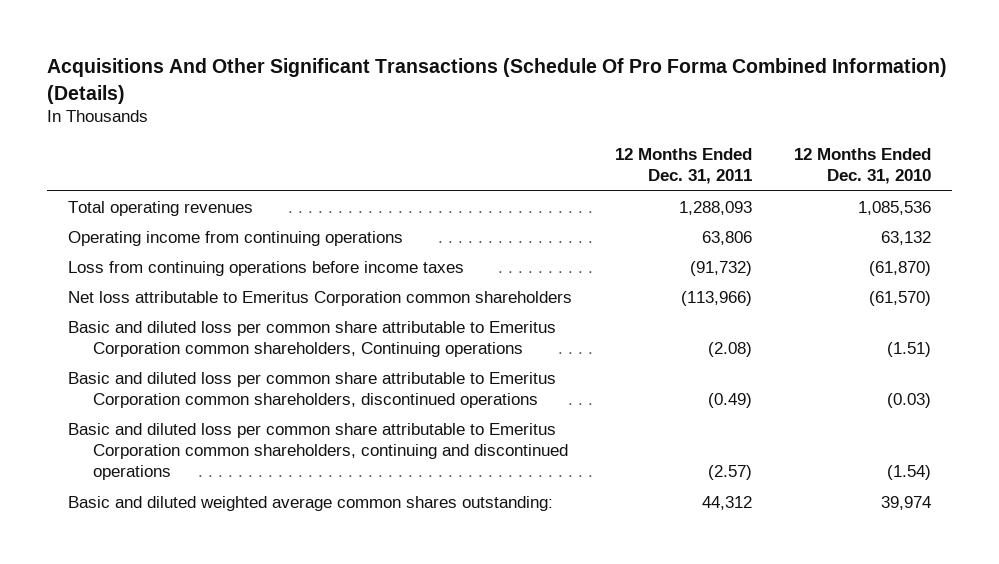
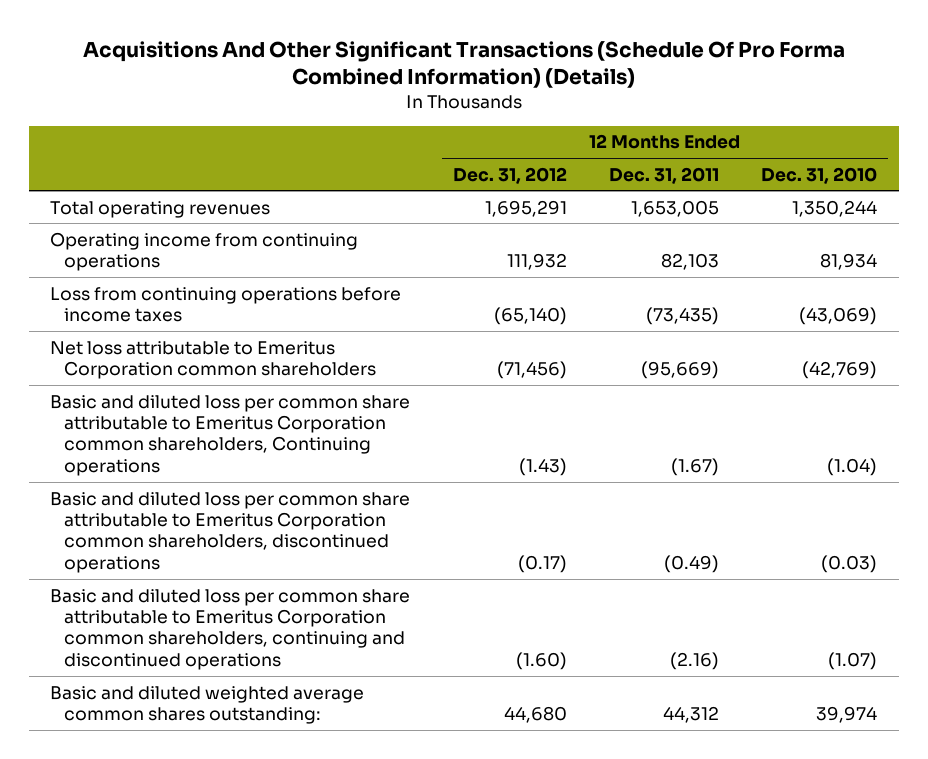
none -> [452,166,567,184] Dec. 31, 2012
[678,200,752,215] 1,288,093 -> [631,199,720,217] 1,653,005
[857,200,931,215] 1,085,536 -> [792,199,878,217] 1,350,244
[701,230,752,245] 63,806 -> [661,253,720,271] 82,103
[880,230,931,245] 63,132 -> [820,253,878,271] 81,934
[689,260,752,276] (91,732) -> [646,307,720,326] (73,435)
[868,260,931,276] (61,870) -> [799,307,878,326] (43,069)
[680,290,752,306] (113,966) -> [641,361,720,380] (95,669)
[868,290,931,306] (61,570) -> [802,361,878,380] (42,769)
[707,342,752,358] (2.08) -> [671,457,720,476] (1.67)
[886,342,931,358] (1.51) -> [827,457,878,476] (1.04)
[707,465,752,481] (2.57) -> [670,651,720,670] (2.16)
[886,465,931,481] (1.54) -> [828,651,878,670] (1.07)

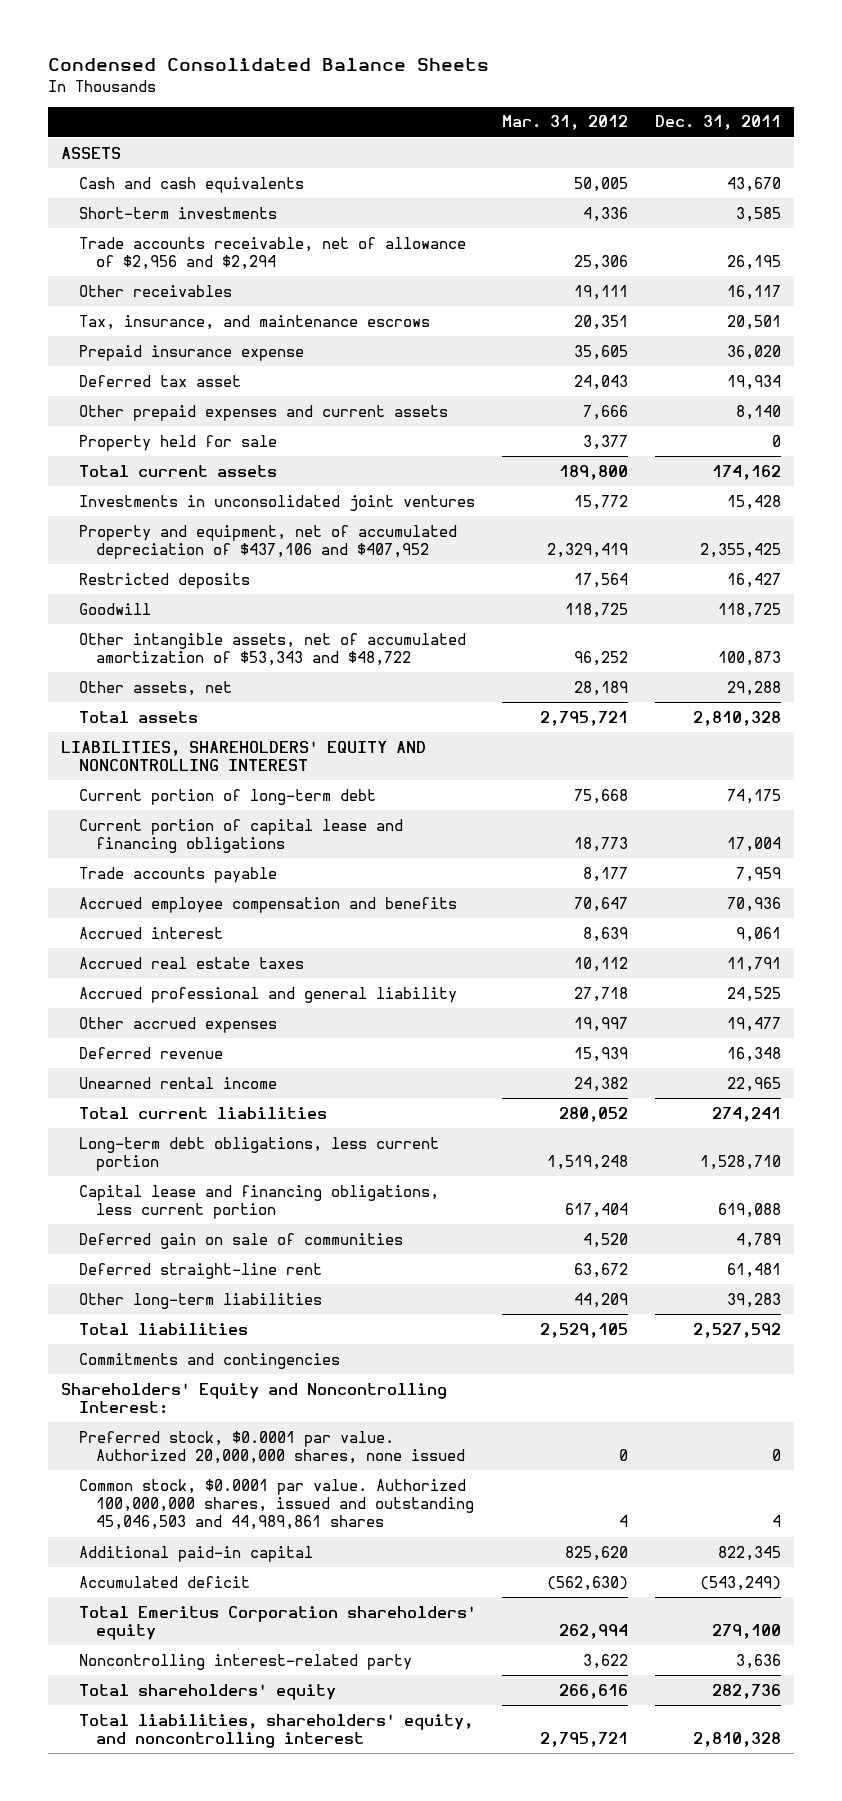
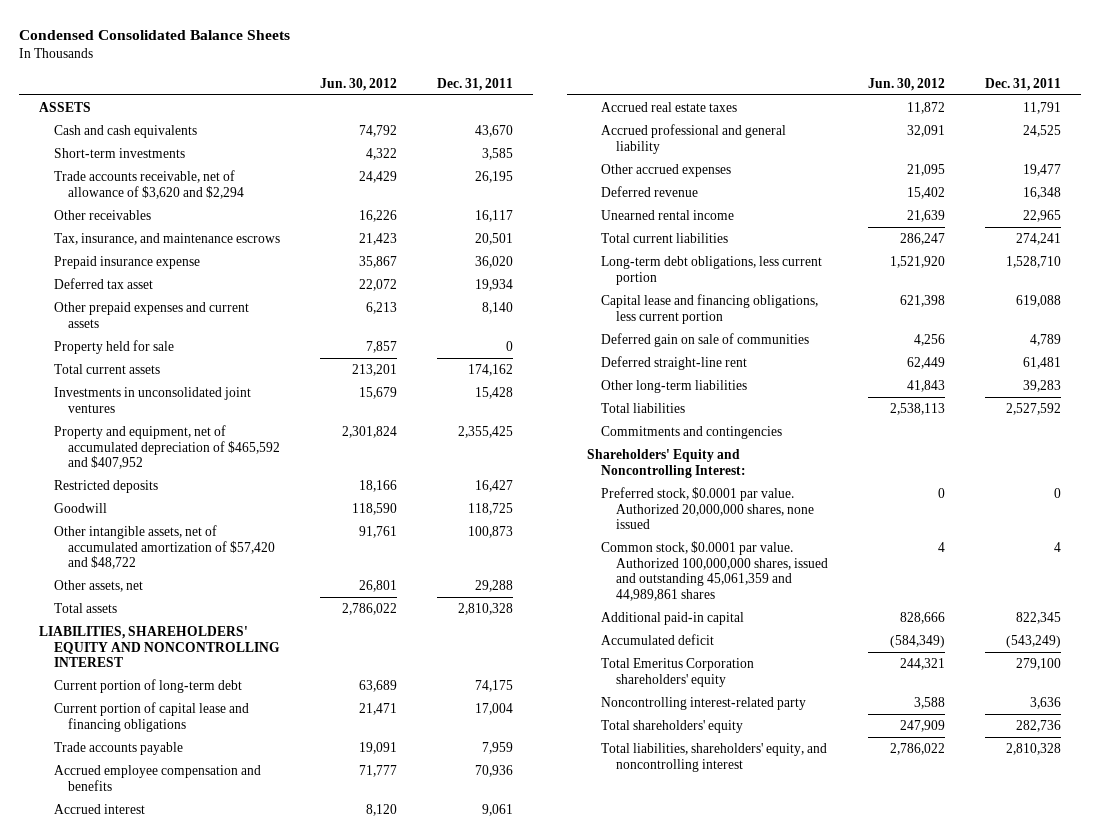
[502,115,629,131] Mar. 31, 2012 -> none
none -> [320,77,398,91] Jun. 30, 2012
[78,236,466,271] Trade accounts receivable, net of allowance of $2,956 and $2,294 -> [53,169,244,199] Trade accounts receivable, net of allowance of $3,620 and $2,294
[78,524,457,560] Property and equipment, net of accumulated depreciation of $437,106 and $407,952 -> [53,424,280,470] Property and equipment, net of accumulated depreciation of $465,592 and $407,952
[78,632,466,667] Other intangible assets, net of accumulated amortization of $53,343 and $48,722 -> [53,524,275,570] Other intangible assets, net of accumulated amortization of $57,420 and $48,722
[78,1478,474,1531] Common stock, $0.0001 par value. Authorized 100,000,000 shares, issued and outstanding 45,046,503 and 44,989,861 shares -> [601,540,828,601] Common stock, $0.0001 par value. Authorized 100,000,000 shares, issued and outstanding 45,061,359 and 44,989,861 shares

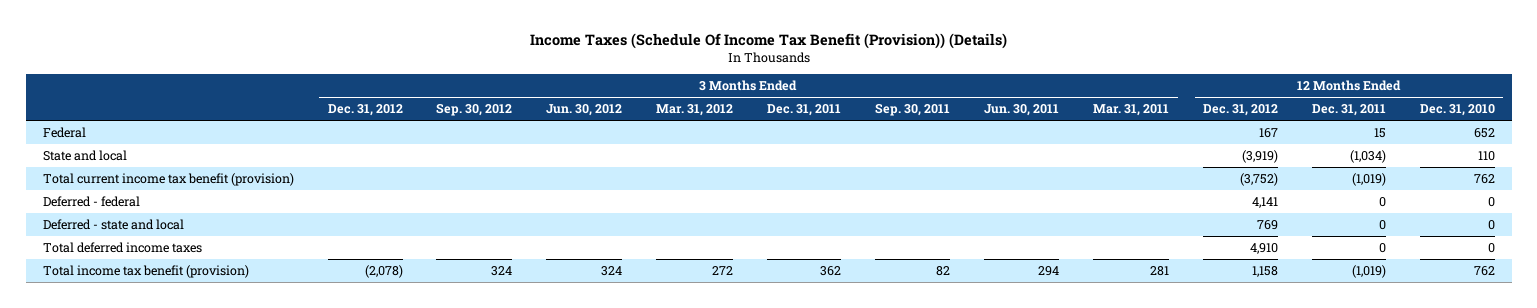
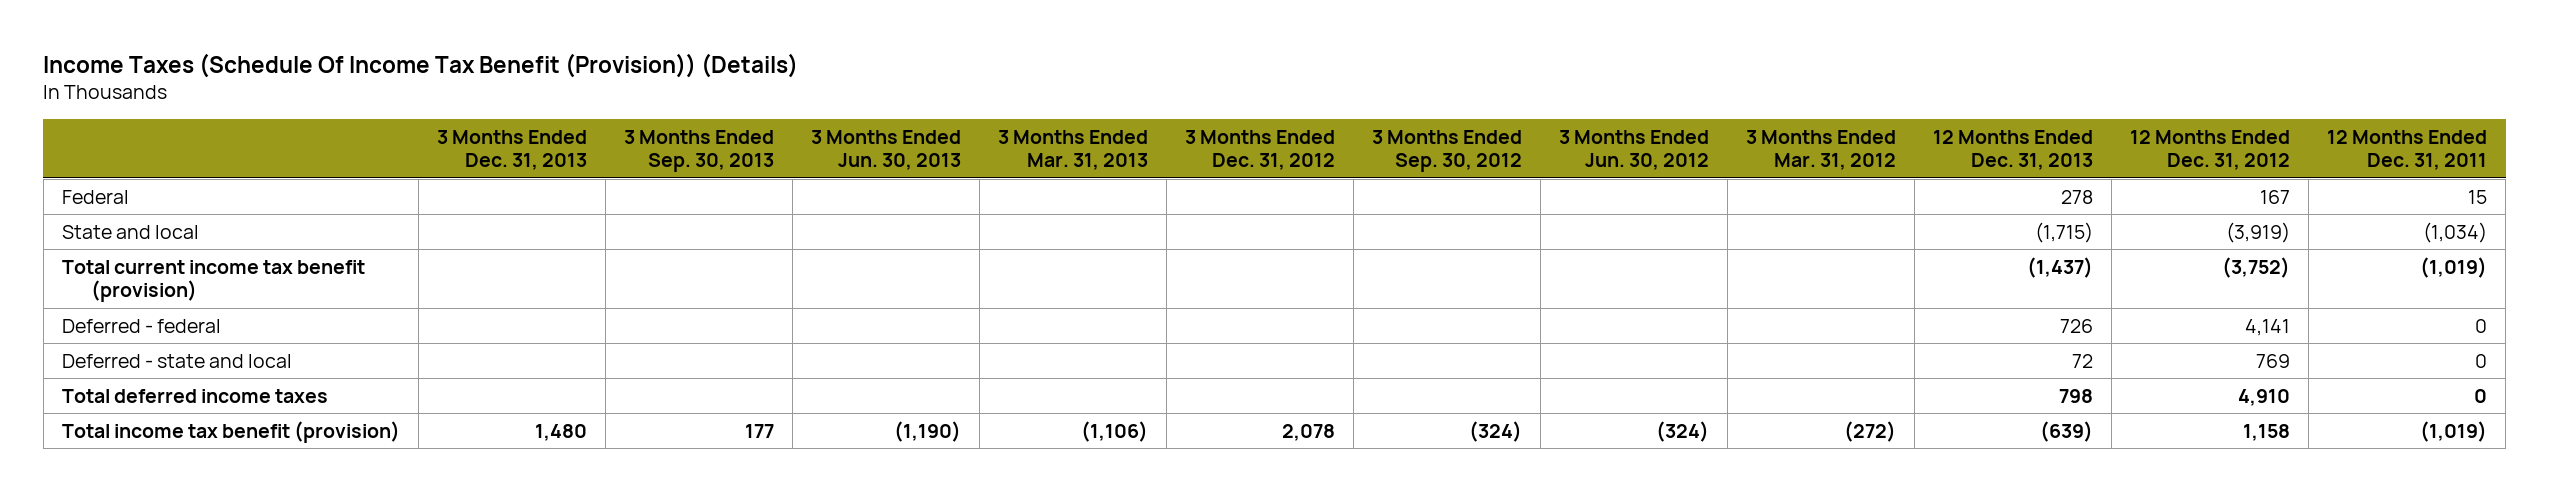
[767,104,842,117] Dec. 31, 2011 -> none
[875,103,951,117] Sep. 30, 2011 -> none
[984,104,1060,117] Jun. 30, 2011 -> none
[1093,104,1170,117] Mar. 31, 2011 -> none
[1419,104,1495,117] Dec. 31, 2010 -> none
none -> [436,129,587,171] 3 Months Ended Dec. 31, 2013
none -> [623,129,774,173] 3 Months Ended Sep. 30, 2013
none -> [810,129,961,171] 3 Months Ended Jun. 30, 2013
none -> [997,129,1148,171] 3 Months Ended Mar. 31, 2013
none -> [1933,129,2094,171] 12 Months Ended Dec. 31, 2013
[364,264,403,278] (2,078) -> [1282,423,1336,441] 2,078
[491,265,513,276] 324 -> [1469,420,1523,442] (324)
[601,265,623,276] 324 -> [1656,420,1710,442] (324)
[712,265,734,275] 272 -> [1844,420,1897,442] (272)

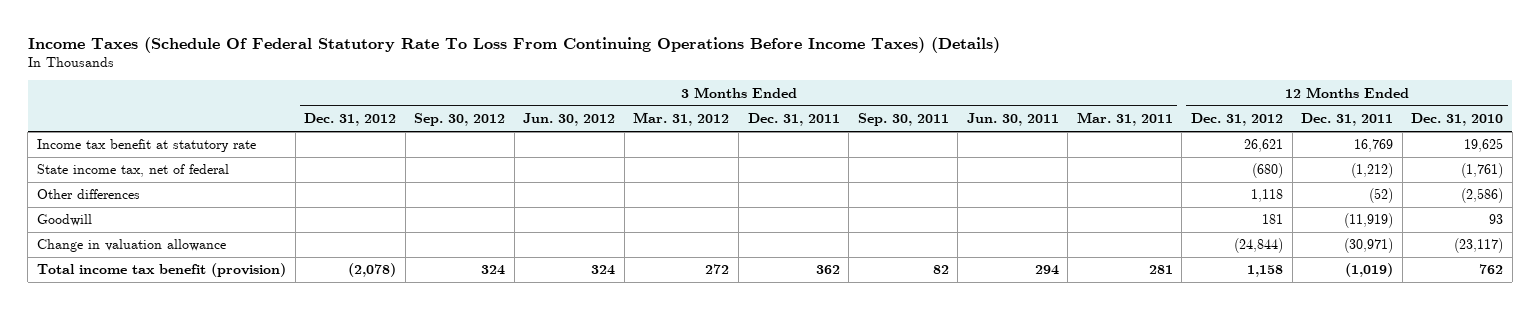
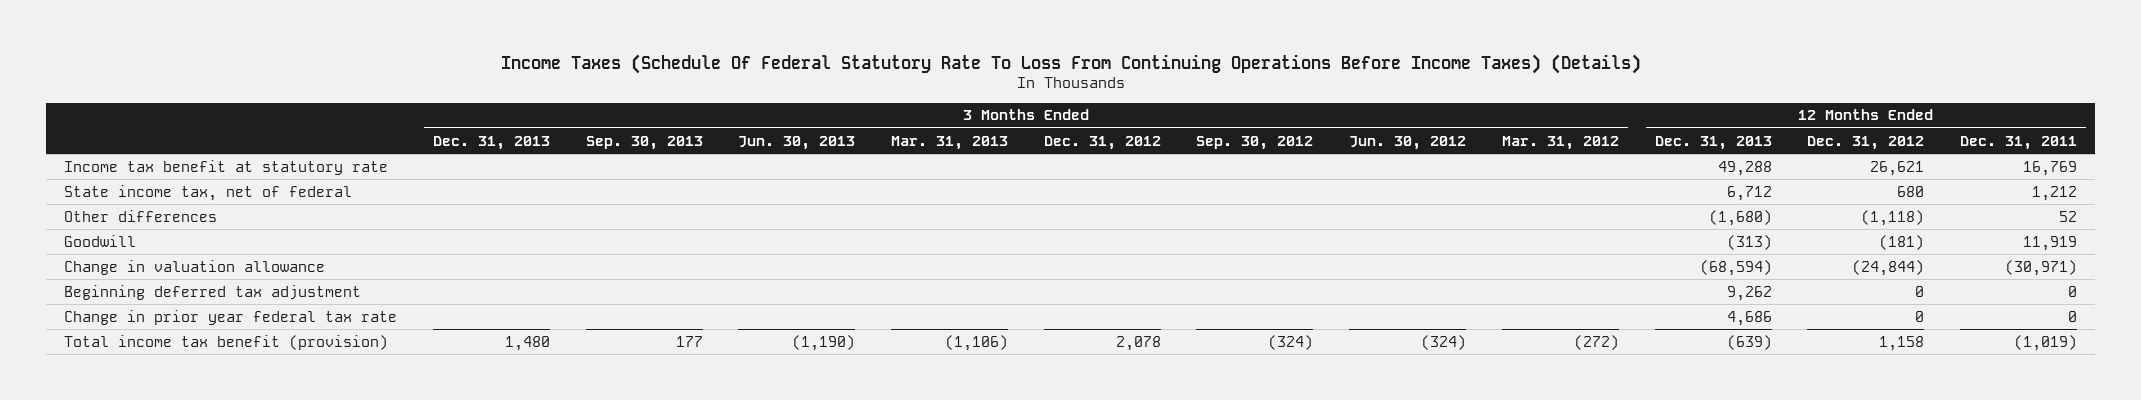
[747,113,840,127] Dec. 31, 2011 -> none
[857,113,949,127] Sep. 30, 2011 -> none
[966,113,1059,127] Jun. 30, 2011 -> none
[1076,112,1173,127] Mar. 31, 2011 -> none
[1411,113,1504,127] Dec. 31, 2010 -> none
none -> [432,135,550,150] Dec. 31, 2013
none -> [585,135,703,150] Sep. 30, 2013
none -> [738,135,856,150] Jun. 30, 2013
none -> [891,135,1009,150] Mar. 31, 2013
none -> [1654,135,1772,150] Dec. 31, 2013
[1251,163,1283,179] (680) -> [1897,185,1925,197] 680
[1351,163,1394,179] (1,212) -> [2032,185,2078,201] 1,212
[1250,189,1283,203] 1,118 -> [1861,209,1925,226] (1,118)
[1369,188,1394,204] (52) -> [2059,210,2078,222] 52
[1261,214,1283,225] 181 -> [1879,234,1925,250] (181)
[1344,213,1394,229] (11,919) -> [2023,235,2078,251] 11,919
none -> [64,284,362,300] Beginning deferred tax adjustment
none -> [64,309,398,325] Change in prior year federal tax rate
[348,263,397,278] (2,078) -> [1115,335,1161,351] 2,078
[481,265,506,276] 324 -> [1268,334,1314,350] (324)
[591,265,616,276] 324 -> [1421,334,1467,350] (324)
[705,264,730,275] 272 -> [1573,334,1619,350] (272)

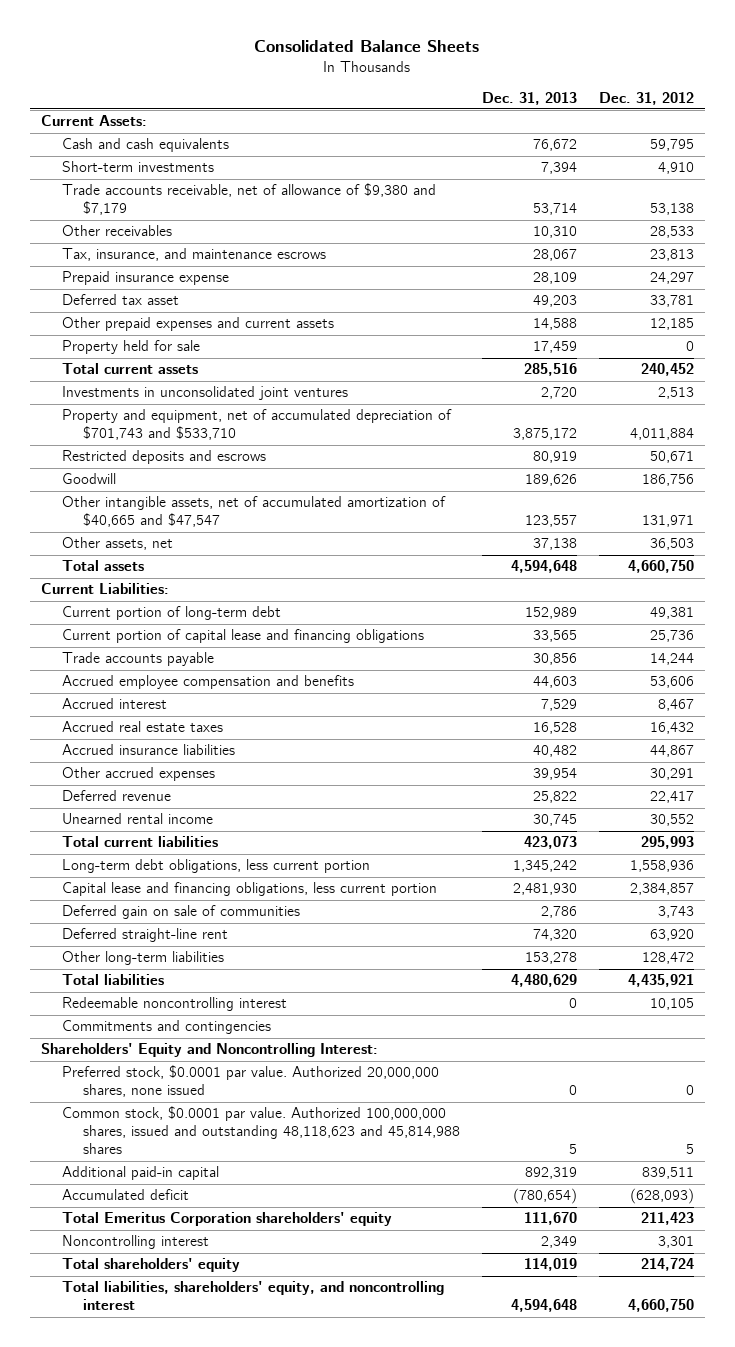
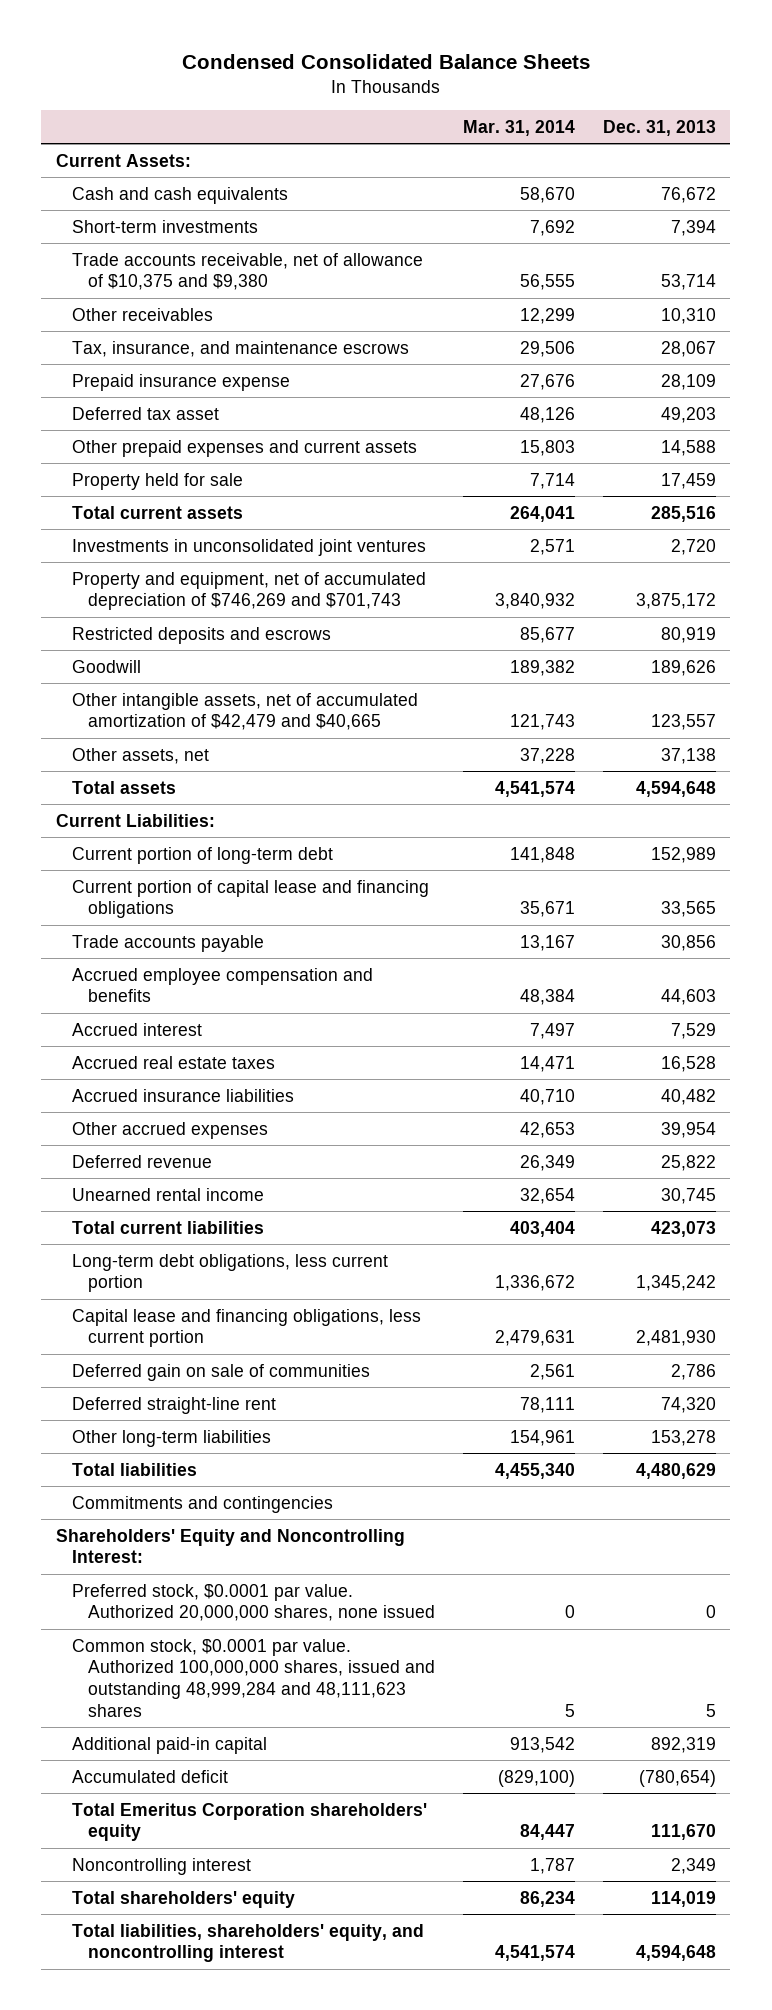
[254,40,480,53] Consolidated Balance Sheets -> [181,53,590,69] Condensed Consolidated Balance Sheets
[599,91,695,105] Dec. 31, 2012 -> none
none -> [463,119,576,136] Mar. 31, 2014
[61,183,436,216] Trade accounts receivable, net of allowance of $9,380 and $7,179 -> [71,252,423,291] Trade accounts receivable, net of allowance of $10,375 and $9,380
[61,409,452,441] Property and equipment, net of accumulated depreciation of $701,743 and $533,710 -> [71,571,426,611] Property and equipment, net of accumulated depreciation of $746,269 and $701,743
[61,496,446,528] Other intangible assets, net of accumulated amortization of $40,665 and $47,547 -> [71,692,418,731] Other intangible assets, net of accumulated amortization of $42,479 and $40,665
[61,997,287,1012] Redeemable noncontrolling interest -> none
[61,1106,461,1155] Common stock, $0.0001 par value. Authorized 100,000,000 shares, issued and outstanding 48,118,623 and 45,814,988 shares -> [71,1638,435,1717] Common stock, $0.0001 par value. Authorized 100,000,000 shares, issued and outstanding 48,999,284 and 48,111,623 shares

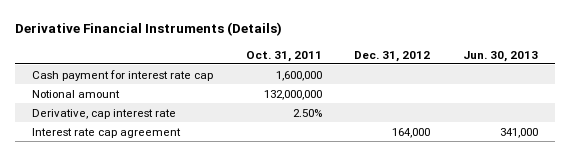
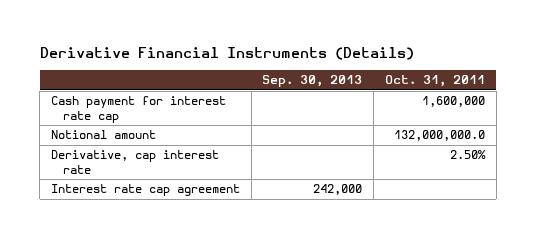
[354,50,431,62] Dec. 31, 2012 -> none
[463,50,539,62] Jun. 30, 2013 -> none
none -> [262,75,363,88] Sep. 30, 2013
[263,89,322,100] 132,000,000 -> [393,130,485,142] 132,000,000.0

